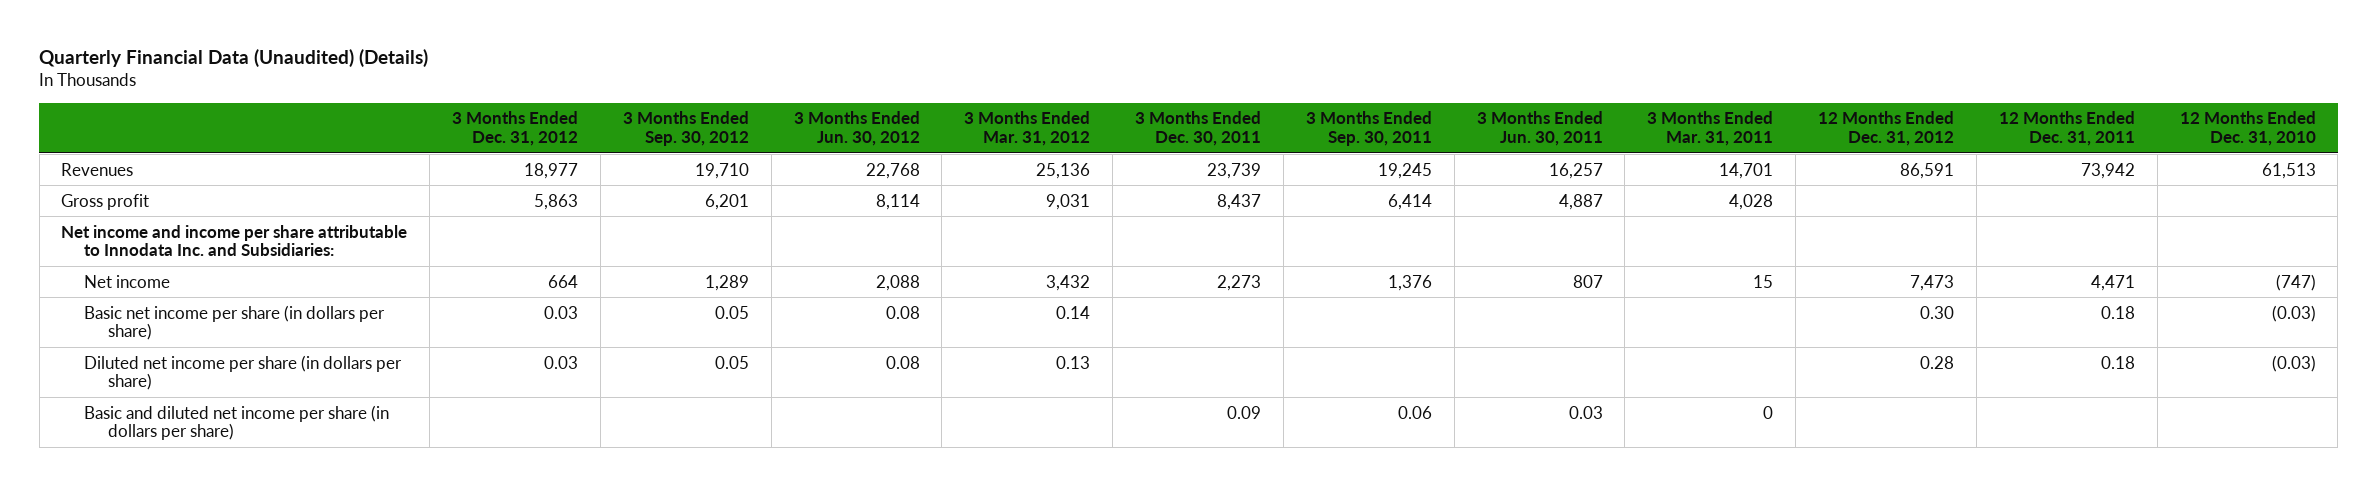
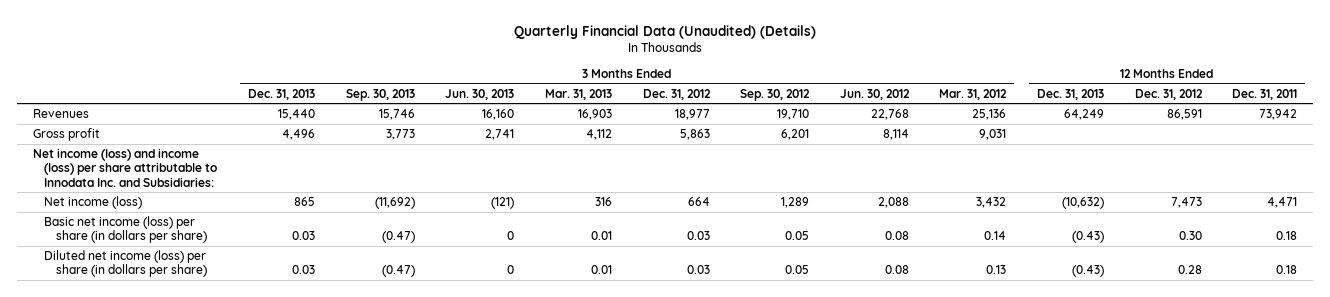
[1135,111,1262,147] 3 Months Ended Dec. 30, 2011 -> none
[1305,111,1432,147] 3 Months Ended Sep. 30, 2011 -> none
[1476,111,1603,147] 3 Months Ended Jun. 30, 2011 -> none
[1647,111,1774,147] 3 Months Ended Mar. 31, 2011 -> none
[2179,111,2316,147] 12 Months Ended Dec. 31, 2010 -> none
none -> [248,88,316,100] Dec. 31, 2013
none -> [345,88,415,101] Sep. 30, 2013
none -> [445,88,515,100] Jun. 30, 2013
none -> [544,88,612,100] Mar. 31, 2013
none -> [1036,88,1104,100] Dec. 31, 2013
[84,404,390,441] Basic and diluted net income per share (in dollars per share) -> none
[61,224,408,257] Net income and income per share attributable to Innodata Inc. and Subsidiaries: -> [32,148,218,187] Net income (loss) and income (loss) per share attributable to Innodata Inc. and Subsidiaries:
[84,274,171,288] Net income -> [44,196,143,210] Net income (loss)
[84,304,386,341] Basic net income per share (in dollars per share) -> [44,216,208,244] Basic net income (loss) per share (in dollars per share)
[84,354,403,391] Diluted net income per share (in dollars per share) -> [44,250,208,278] Diluted net income (loss) per share (in dollars per share)

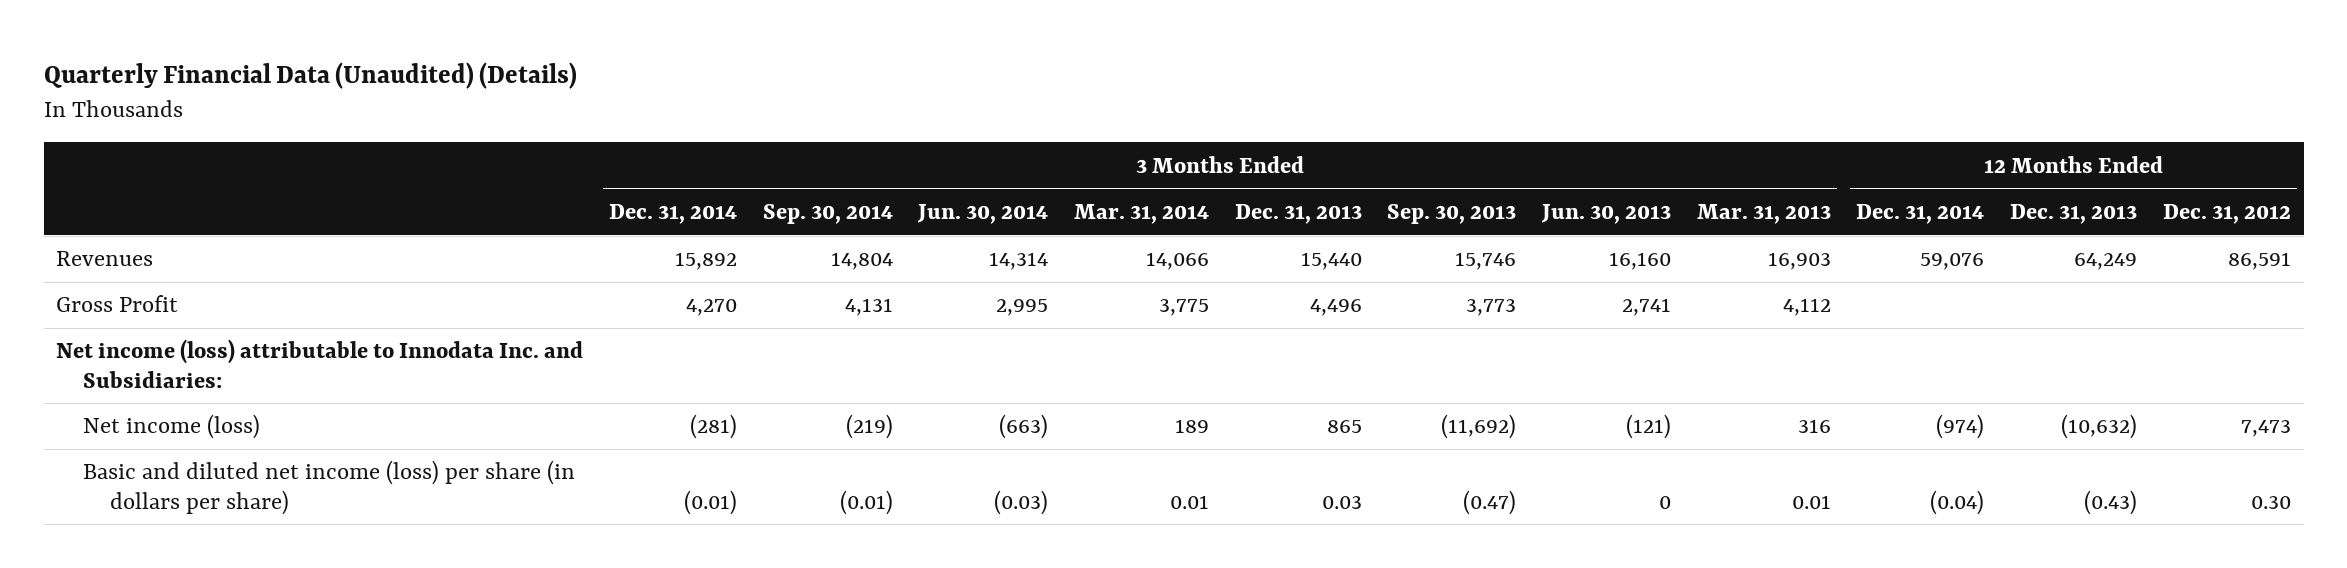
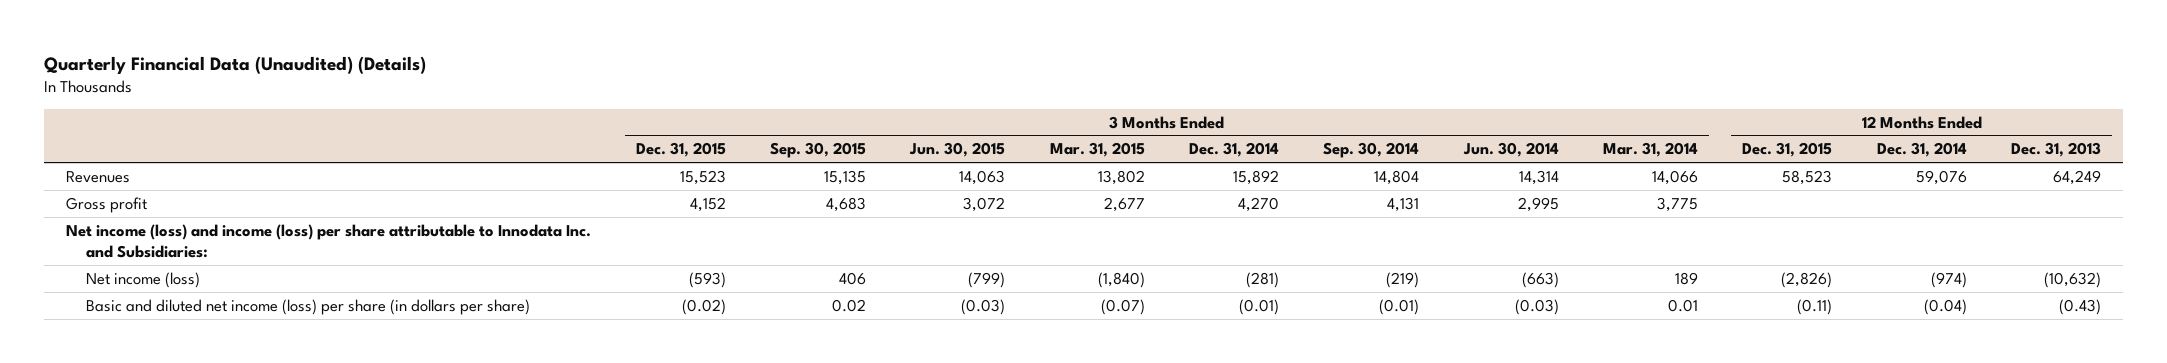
[1234,203,1362,224] Dec. 31, 2013 -> none
[1387,203,1517,224] Sep. 30, 2013 -> none
[1541,203,1672,224] Jun. 30, 2013 -> none
[1696,203,1831,224] Mar. 31, 2013 -> none
[2162,203,2291,224] Dec. 31, 2012 -> none
none -> [635,142,726,158] Dec. 31, 2015
none -> [770,142,867,159] Sep. 30, 2015
none -> [909,142,1006,158] Jun. 30, 2015
none -> [1049,142,1145,158] Mar. 31, 2015
none -> [1742,142,1833,158] Dec. 31, 2015
[56,295,179,313] Gross Profit -> [66,196,148,213] Gross profit
[56,339,584,388] Net income (loss) attributable to Innodata Inc. and Subsidiaries: -> [66,223,592,258] Net income (loss) and income (loss) per share attributable to Innodata Inc. and Subsidiaries:

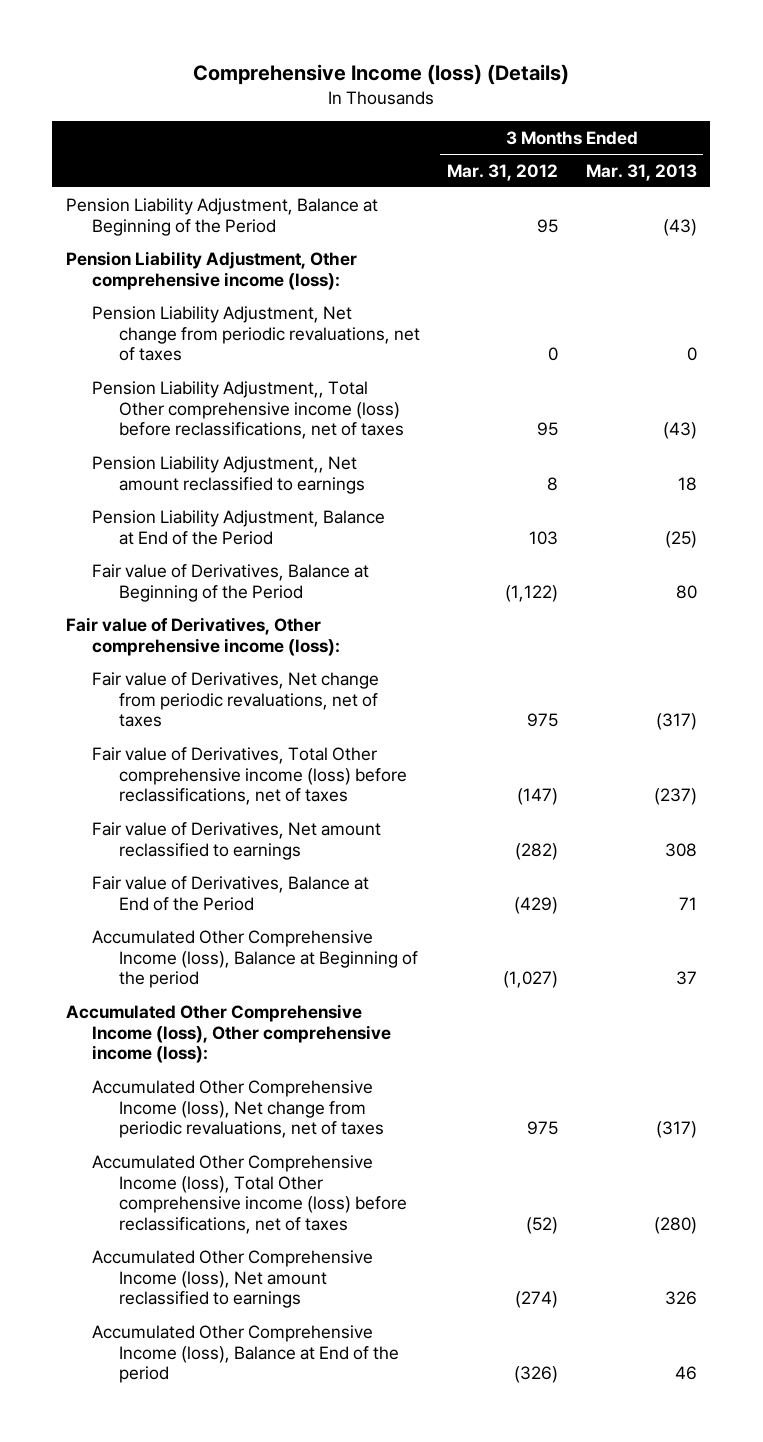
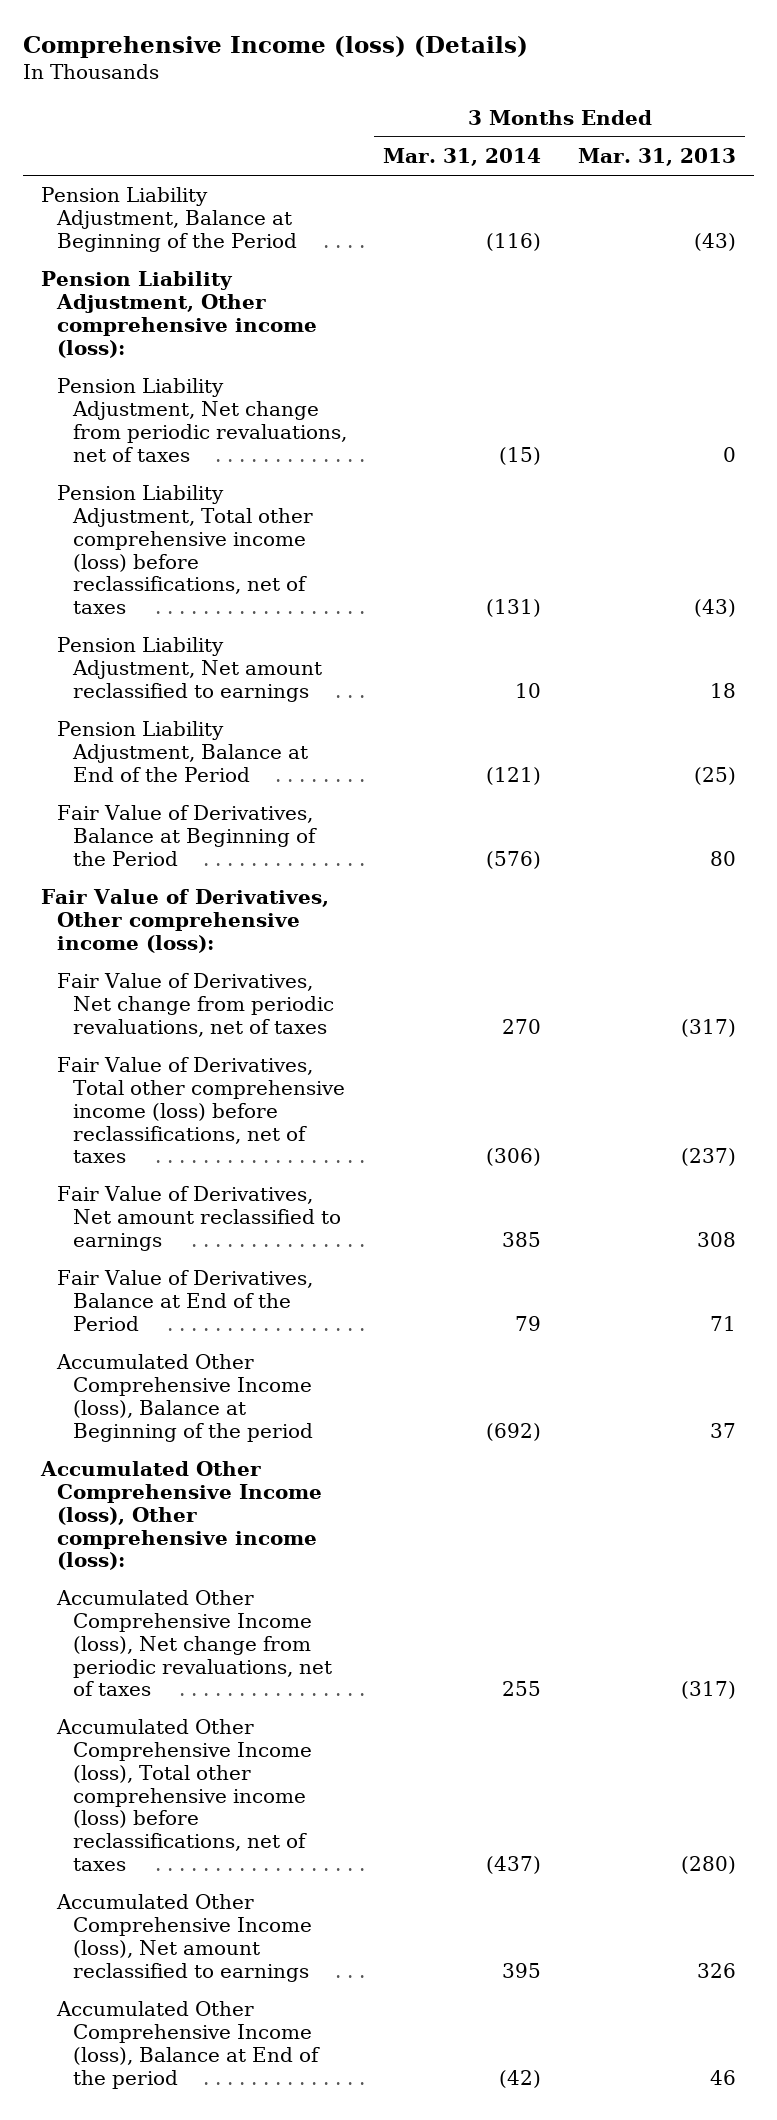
[447,163,559,181] Mar. 31, 2012 -> none
none -> [383,148,542,167] Mar. 31, 2014
[92,380,404,440] Pension Liability Adjustment,, Total Other comprehensive income (loss) before reclassifications, net of taxes -> [57,485,313,615] Pension Liability Adjustment, Total other comprehensive income (loss) before reclassifications, net of taxes
[92,455,365,494] Pension Liability Adjustment,, Net amount reclassified to earnings -> [57,637,322,702] Pension Liability Adjustment, Net amount reclassified to earnings
[92,563,370,602] Fair value of Derivatives, Balance at Beginning of the Period -> [57,805,317,866] Fair Value of Derivatives, Balance at Beginning of the Period
[66,616,341,656] Fair value of Derivatives, Other comprehensive income (loss): -> [41,889,330,953] Fair Value of Derivatives, Other comprehensive income (loss):
[92,671,380,728] Fair value of Derivatives, Net change from periodic revaluations, net of taxes -> [57,973,334,1037] Fair Value of Derivatives, Net change from periodic revaluations, net of taxes
[92,746,407,806] Fair value of Derivatives, Total Other comprehensive income (loss) before reclassifications, net of taxes -> [57,1057,345,1164] Fair Value of Derivatives, Total other comprehensive income (loss) before reclassifications, net of taxes
[92,821,382,860] Fair value of Derivatives, Net amount reclassified to earnings -> [57,1186,341,1251] Fair Value of Derivatives, Net amount reclassified to earnings
[92,875,370,911] Fair value of Derivatives, Balance at End of the Period -> [57,1270,314,1331] Fair Value of Derivatives, Balance at End of the Period
[92,1154,407,1235] Accumulated Other Comprehensive Income (loss), Total Other comprehensive income (loss) before reclassifications, net of taxes -> [56,1719,312,1872] Accumulated Other Comprehensive Income (loss), Total other comprehensive income (loss) before reclassifications, net of taxes

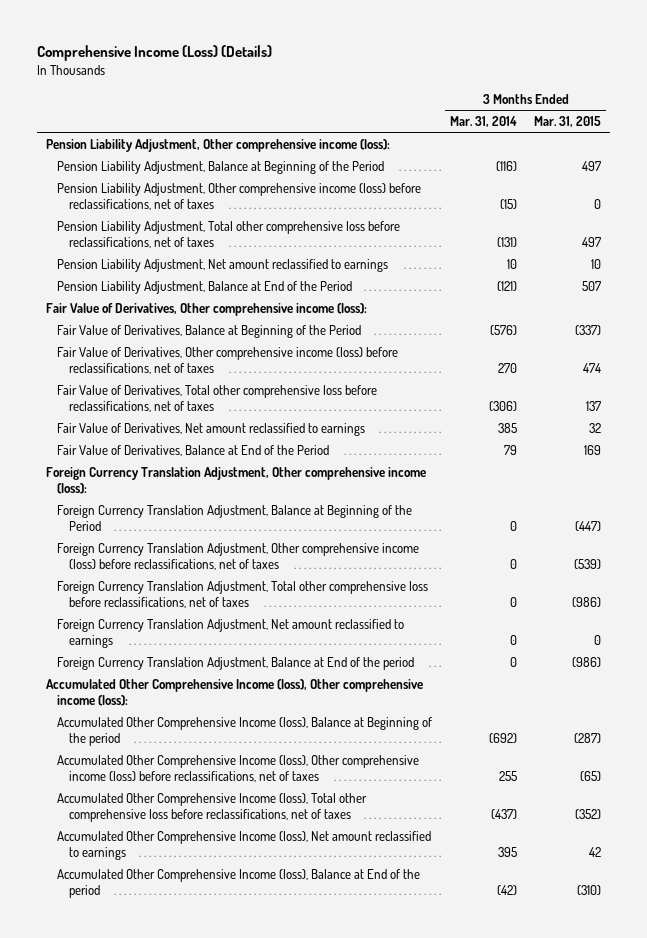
[23,36,529,59] Comprehensive Income (loss) (Details) -> [36,45,272,62] Comprehensive Income (Loss) (Details)
[577,148,736,167] Mar. 31, 2013 -> none
none -> [534,116,602,128] Mar. 31, 2015
[41,187,298,252] Pension Liability Adjustment, Balance at Beginning of the Period -> [57,160,385,174] Pension Liability Adjustment, Balance at Beginning of the Period
[57,378,347,462] Pension Liability Adjustment, Net change from periodic revaluations, net of taxes -> [57,182,422,210] Pension Liability Adjustment, Other comprehensive income (loss) before reclassifications, net of taxes
[57,485,313,615] Pension Liability Adjustment, Total other comprehensive income (loss) before reclassifications, net of taxes -> [57,220,401,248] Pension Liability Adjustment, Total other comprehensive loss before reclassifications, net of taxes
[57,805,317,866] Fair Value of Derivatives, Balance at Beginning of the Period -> [57,324,362,338] Fair Value of Derivatives, Balance at Beginning of the Period
[57,973,334,1037] Fair Value of Derivatives, Net change from periodic revaluations, net of taxes -> [57,346,399,374] Fair Value of Derivatives, Other comprehensive income (loss) before reclassifications, net of taxes
[57,1057,345,1164] Fair Value of Derivatives, Total other comprehensive income (loss) before reclassifications, net of taxes -> [57,384,378,412] Fair Value of Derivatives, Total other comprehensive loss before reclassifications, net of taxes
none -> [45,466,426,494] Foreign Currency Translation Adjustment, Other comprehensive income (loss):
none -> [57,504,413,531] Foreign Currency Translation Adjustment, Balance at Beginning of the Period
none -> [57,542,420,570] Foreign Currency Translation Adjustment, Other comprehensive income (loss) before reclassifications, net of taxes
none -> [57,580,429,608] Foreign Currency Translation Adjustment, Total other comprehensive loss before reclassifications, net of taxes
none -> [57,618,405,648] Foreign Currency Translation Adjustment, Net amount reclassified to earnings
none -> [57,656,415,670] Foreign Currency Translation Adjustment, Balance at End of the period
[56,1354,313,1442] Accumulated Other Comprehensive Income (loss), Balance at Beginning of the period -> [57,716,433,746] Accumulated Other Comprehensive Income (loss), Balance at Beginning of the period
[56,1590,332,1697] Accumulated Other Comprehensive Income (loss), Net change from periodic revaluations, net of taxes -> [57,754,420,782] Accumulated Other Comprehensive Income (loss), Other comprehensive income (loss) before reclassifications, net of taxes
[56,1719,312,1872] Accumulated Other Comprehensive Income (loss), Total other comprehensive income (loss) before reclassifications, net of taxes -> [57,792,368,822] Accumulated Other Comprehensive Income (loss), Total other comprehensive loss before reclassifications, net of taxes

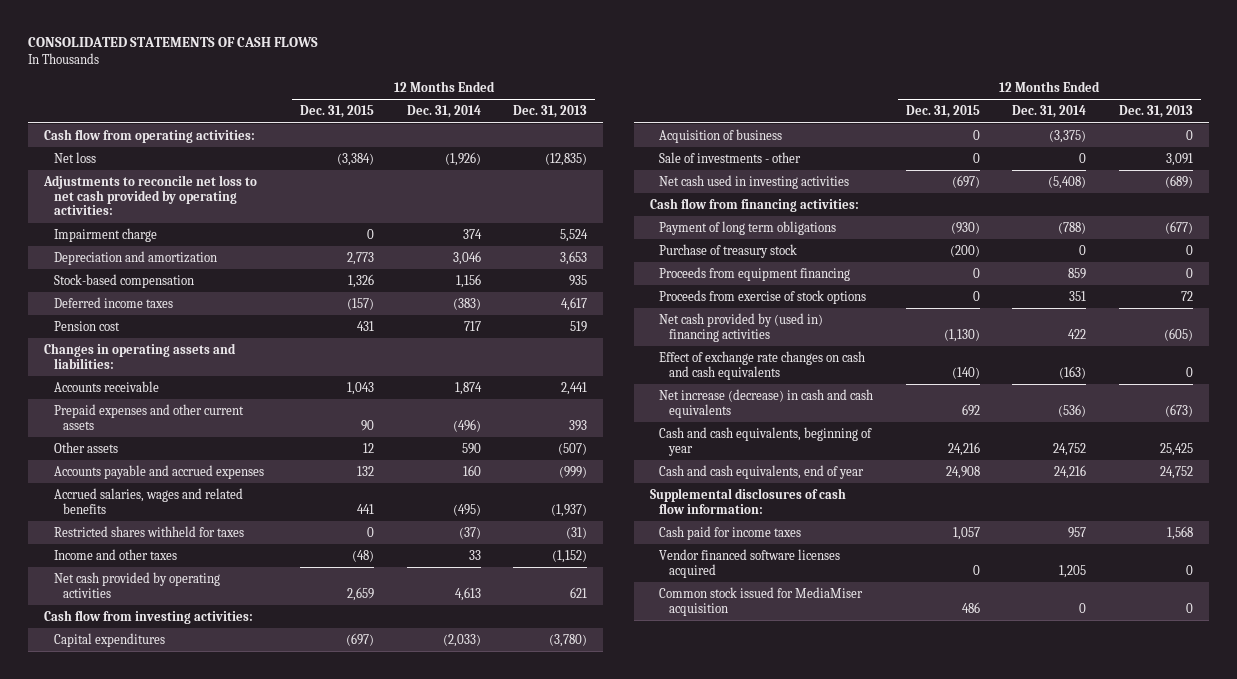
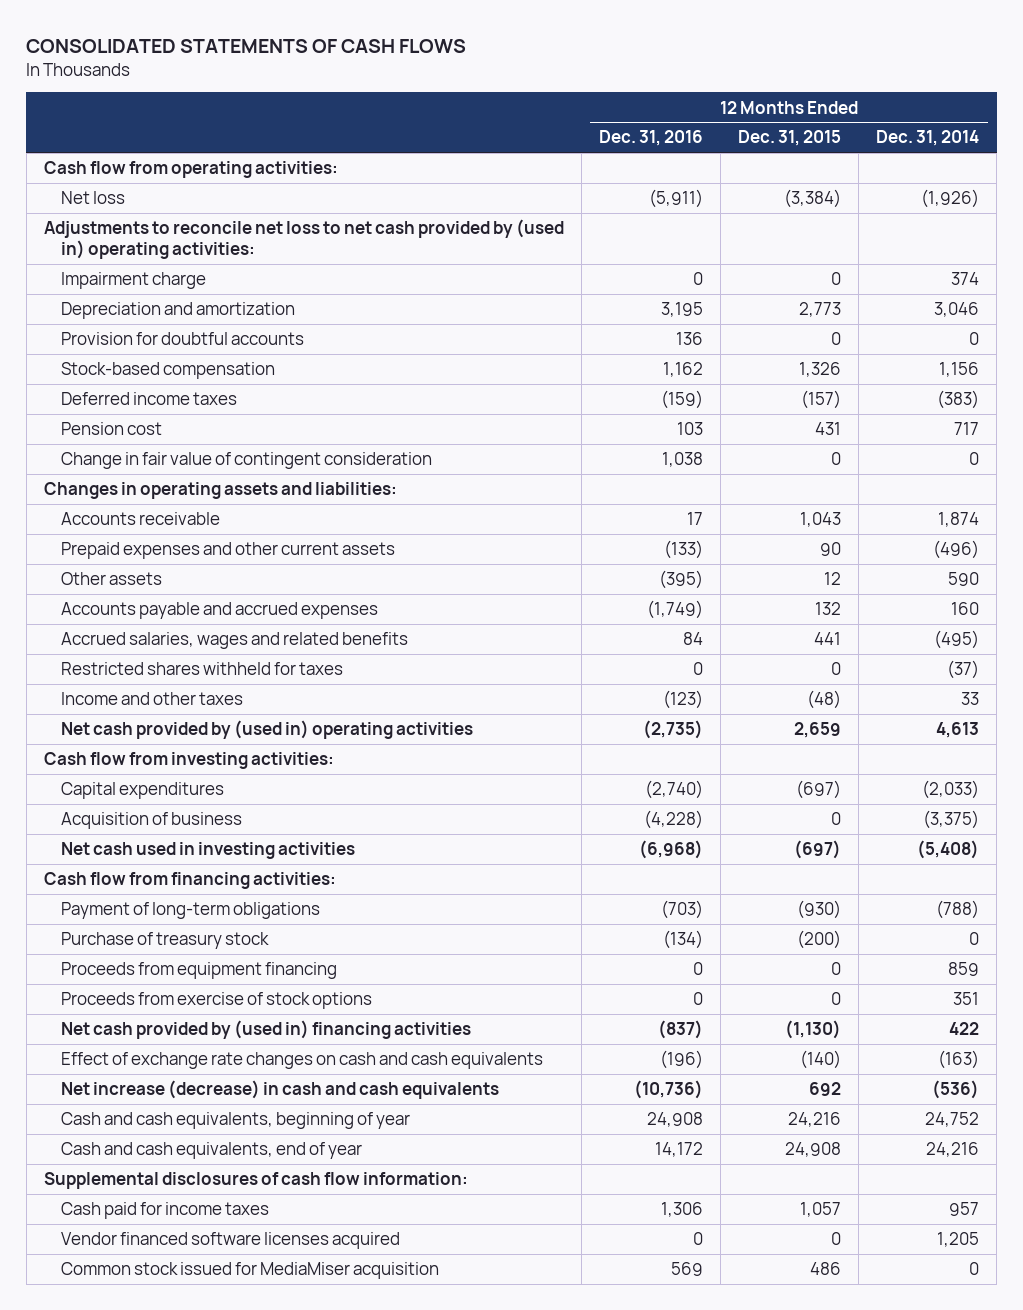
[513,105,588,119] Dec. 31, 2013 -> none
none -> [599,130,704,147] Dec. 31, 2016
[43,174,258,216] Adjustments to reconcile net loss to net cash provided by operating activities: -> [43,219,564,260] Adjustments to reconcile net loss to net cash provided by (used in) operating activities:
none -> [61,332,305,346] Provision for doubtful accounts
none -> [61,452,433,470] Change in fair value of contingent consideration
[53,571,220,598] Net cash provided by operating activities -> [61,720,474,740] Net cash provided by (used in) operating activities
[659,151,802,163] Sale of investments - other -> none
[659,220,837,235] Payment of long term obligations -> [61,902,321,920] Payment of long-term obligations

